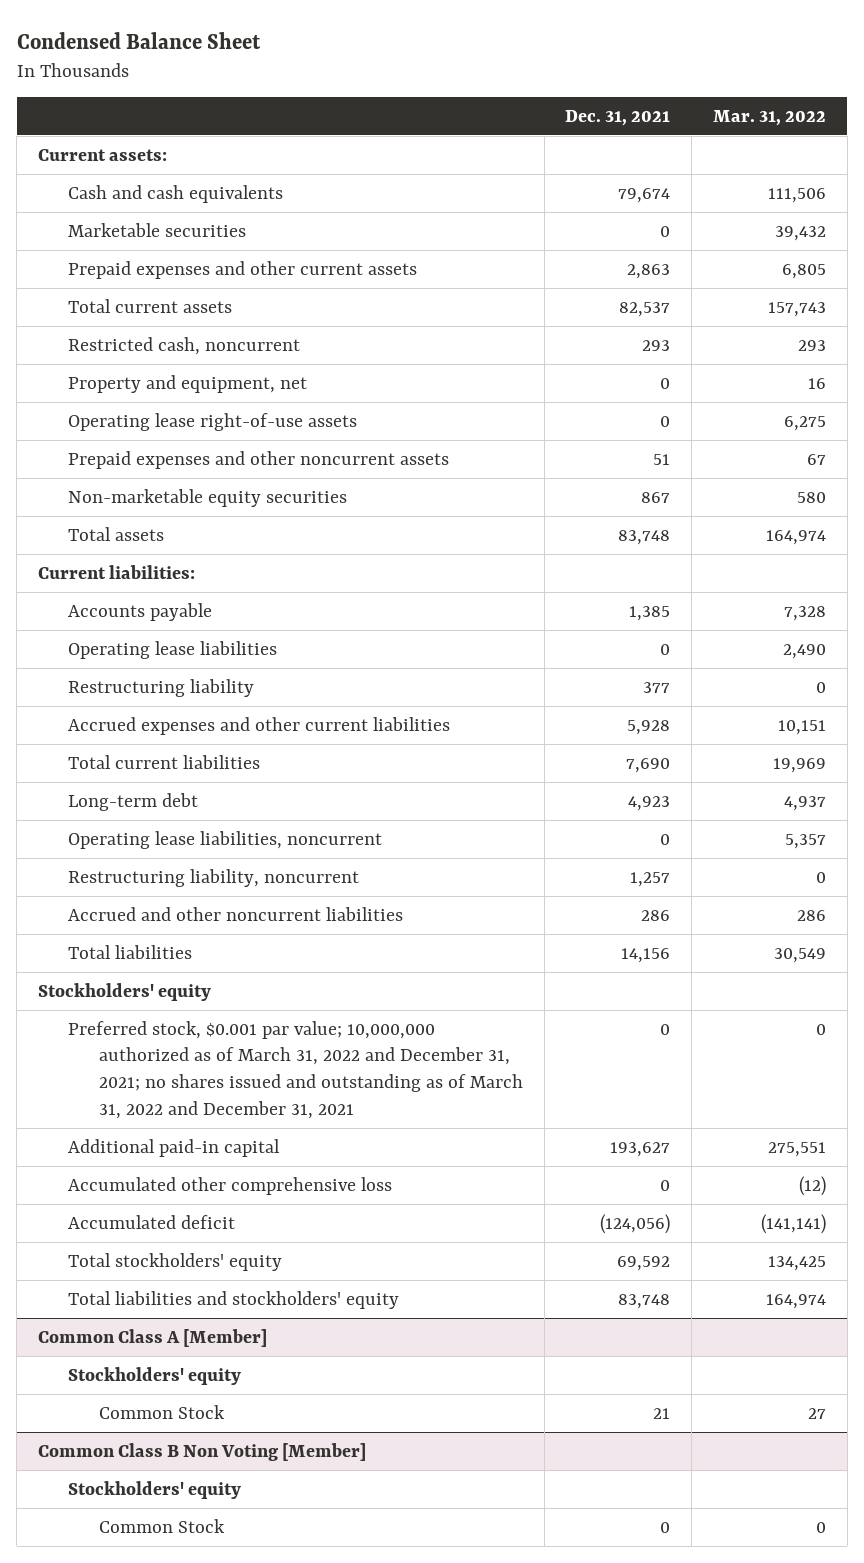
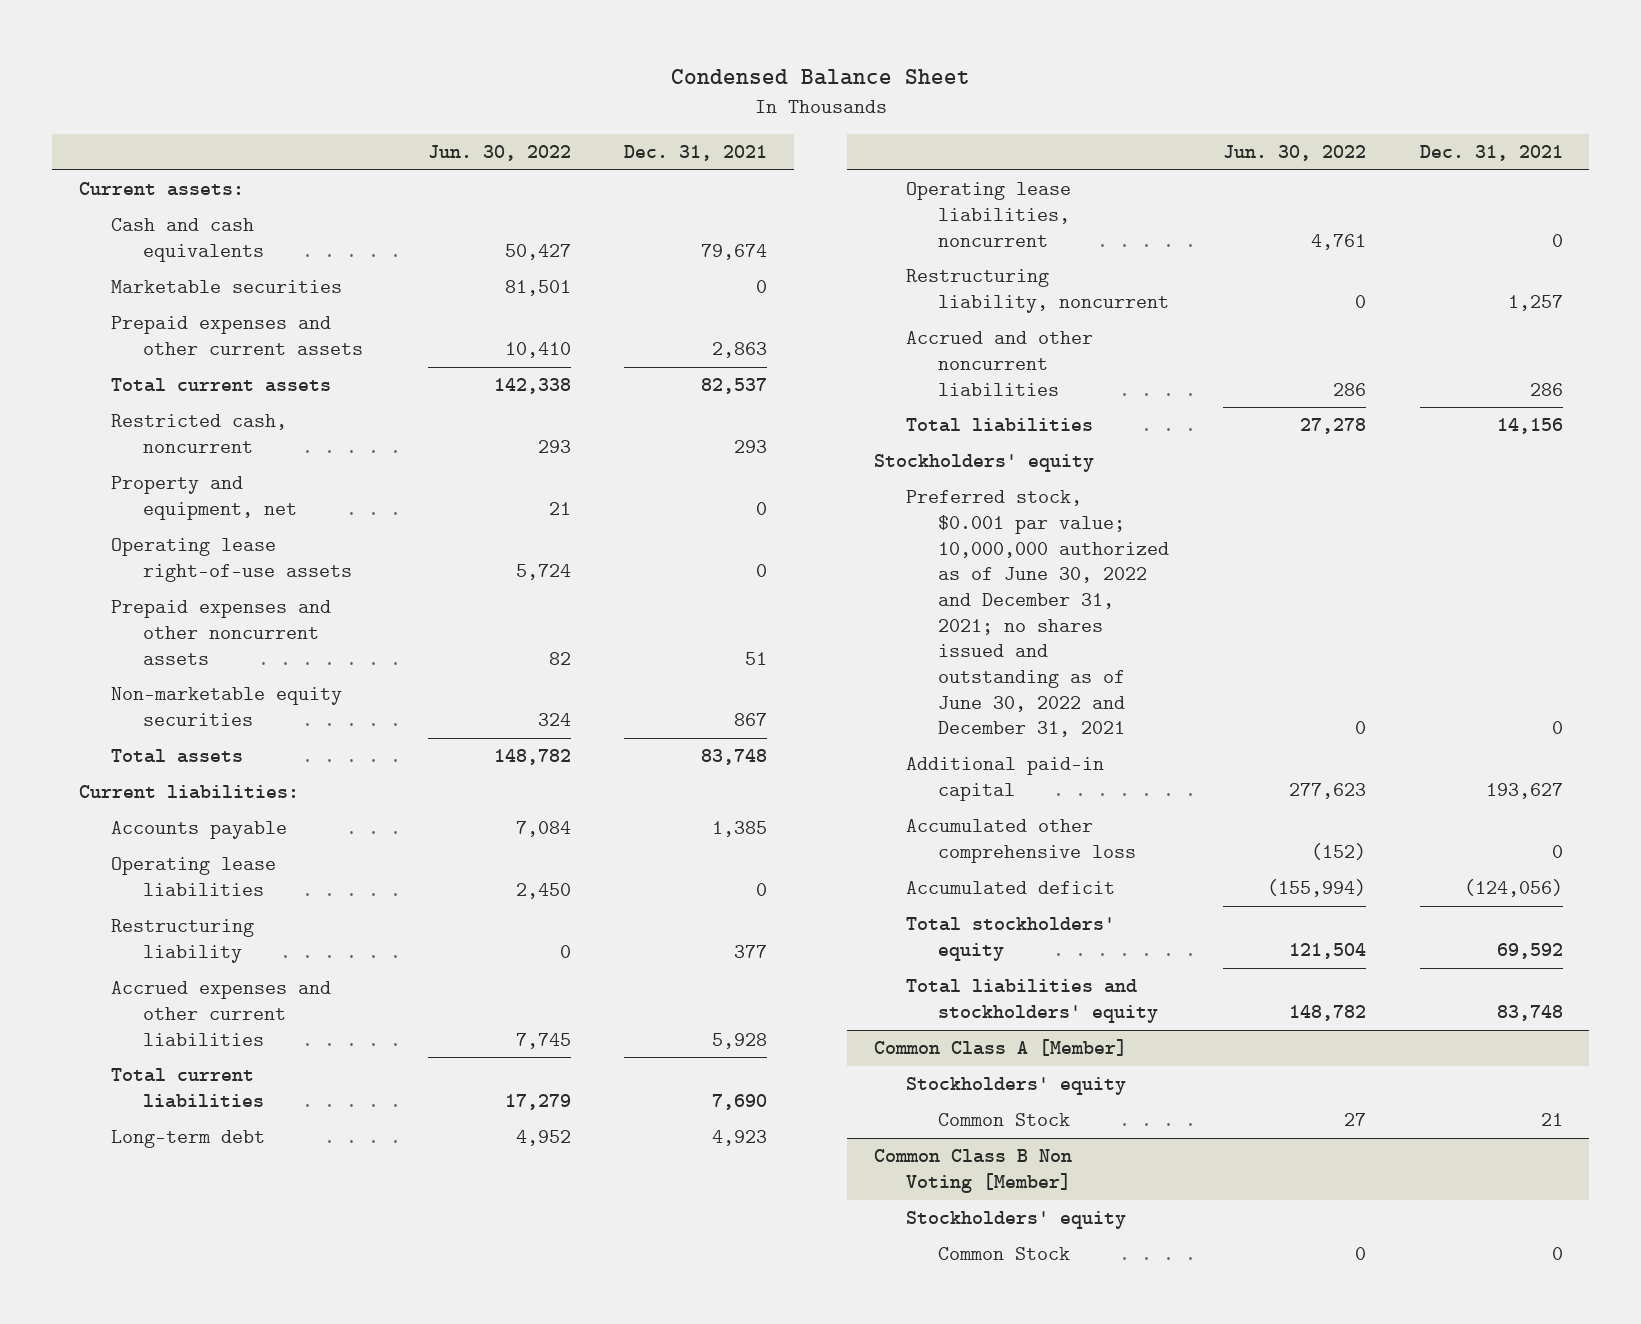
[713,109,827,126] Mar. 31, 2022 -> none
none -> [427,145,571,162] Jun. 30, 2022
[68,1020,523,1119] Preferred stock, $0.001 par value; 10,000,000 authorized as of March 31, 2022 and December 31, 2021; no shares issued and outstanding as of March 31, 2022 and December 31, 2021 -> [905,490,1169,738] Preferred stock, $0.001 par value; 10,000,000 authorized as of June 30, 2022 and December 31, 2021; no shares issued and outstanding as of June 30, 2022 and December 31, 2021

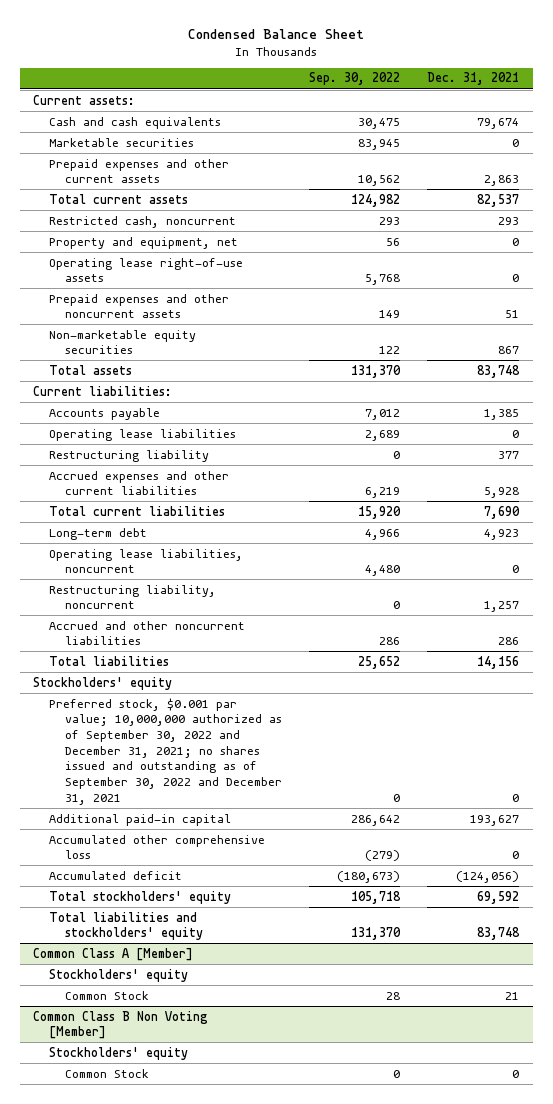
[427,145,571,162] Jun. 30, 2022 -> none
none -> [309,72,401,86] Sep. 30, 2022
[905,490,1169,738] Preferred stock, $0.001 par value; 10,000,000 authorized as of June 30, 2022 and December 31, 2021; no shares issued and outstanding as of June 30, 2022 and December 31, 2021 -> [49,697,283,805] Preferred stock, $0.001 par value; 10,000,000 authorized as of September 30, 2022 and December 31, 2021; no shares issued and outstanding as of September 30, 2022 and December 31, 2021

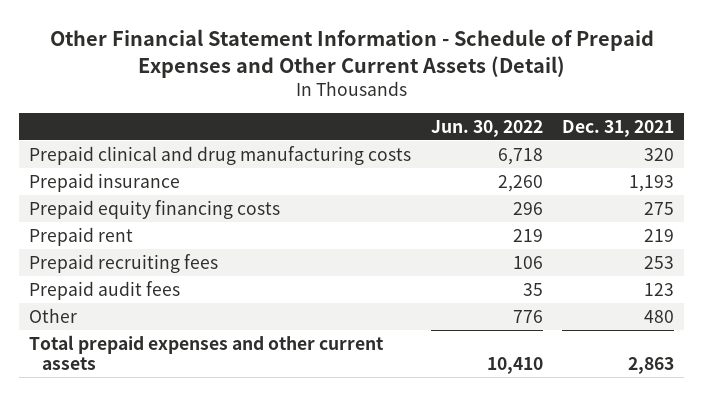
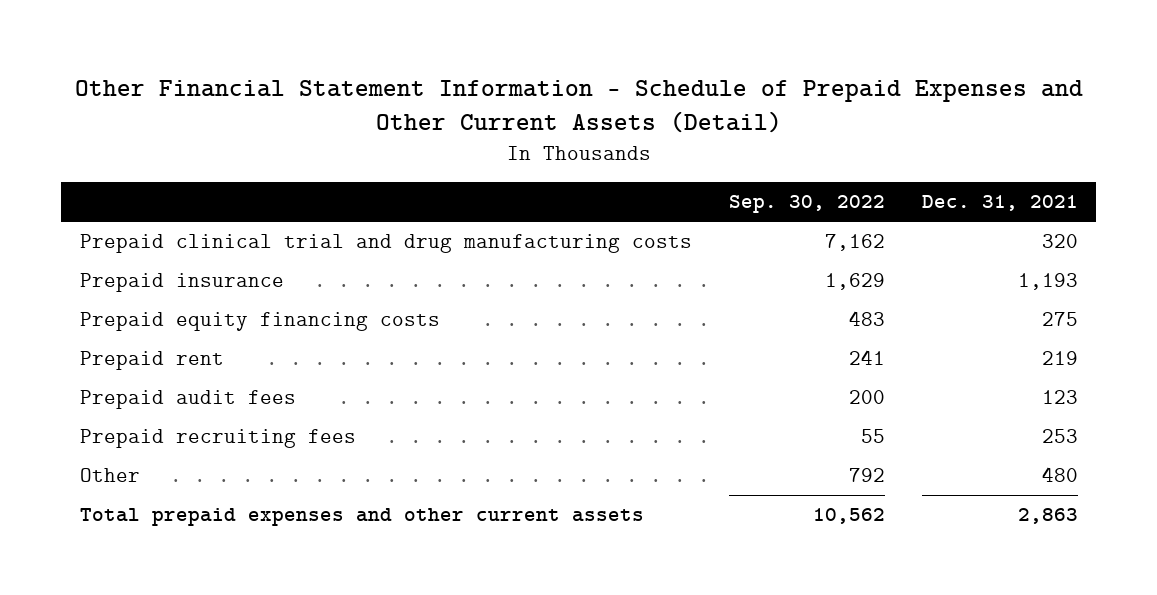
[430,119,543,137] Jun. 30, 2022 -> none
none -> [728,195,885,214] Sep. 30, 2022
[28,145,411,165] Prepaid clinical and drug manufacturing costs -> [79,234,692,254] Prepaid clinical trial and drug manufacturing costs
[28,253,218,273] Prepaid recruiting fees -> [79,429,356,449] Prepaid recruiting fees

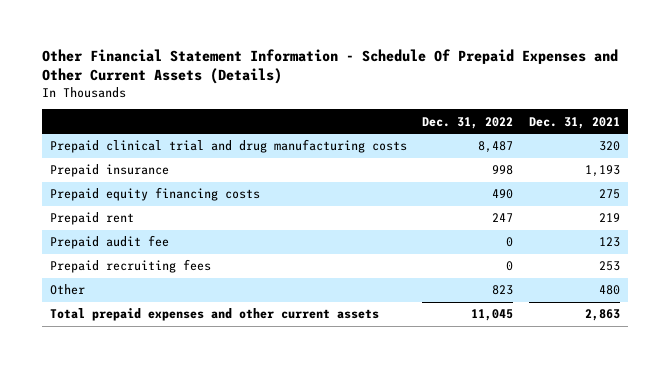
[74,79,1083,134] Other Financial Statement Information - Schedule of Prepaid Expenses and Other Current Assets (Detail) -> [41,48,618,85] Other Financial Statement Information - Schedule Of Prepaid Expenses and Other Current Assets (Details)
[728,195,885,214] Sep. 30, 2022 -> none
none -> [422,116,514,129] Dec. 31, 2022
[79,390,296,410] Prepaid audit fees -> [49,235,169,250] Prepaid audit fee

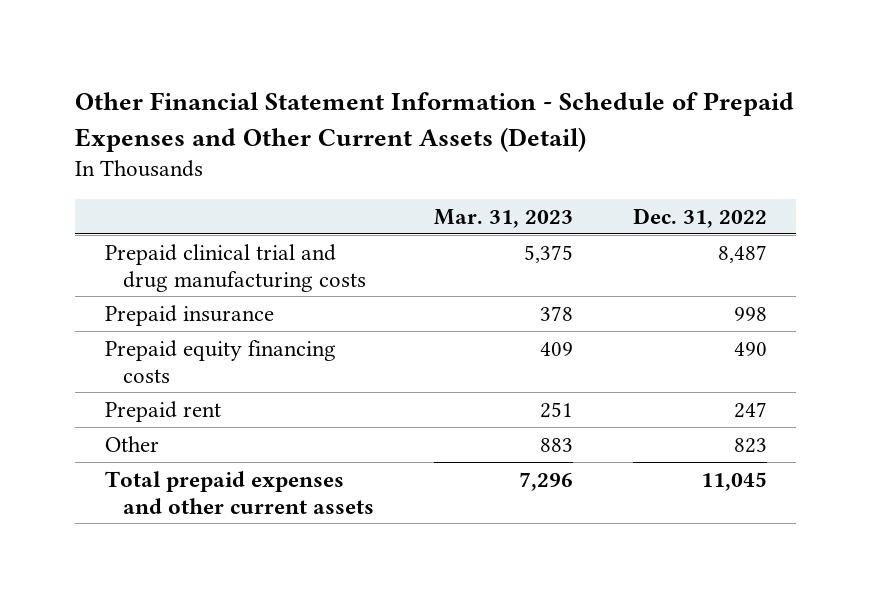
[41,48,618,85] Other Financial Statement Information - Schedule Of Prepaid Expenses and Other Current Assets (Details) -> [75,92,795,152] Other Financial Statement Information - Schedule of Prepaid Expenses and Other Current Assets (Detail)
[529,116,621,129] Dec. 31, 2021 -> none
none -> [433,208,573,228] Mar. 31, 2023
[49,235,169,250] Prepaid audit fee -> none
[49,259,211,274] Prepaid recruiting fees -> none

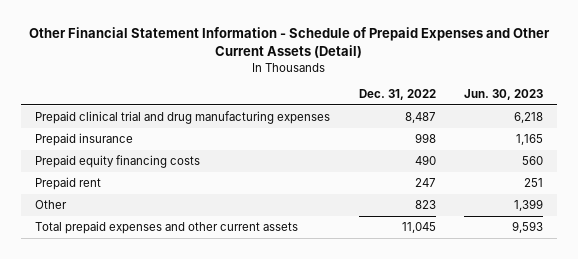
[433,208,573,228] Mar. 31, 2023 -> none
none -> [464,89,544,101] Jun. 30, 2023
[105,243,366,292] Prepaid clinical trial and drug manufacturing costs -> [34,110,330,124] Prepaid clinical trial and drug manufacturing expenses

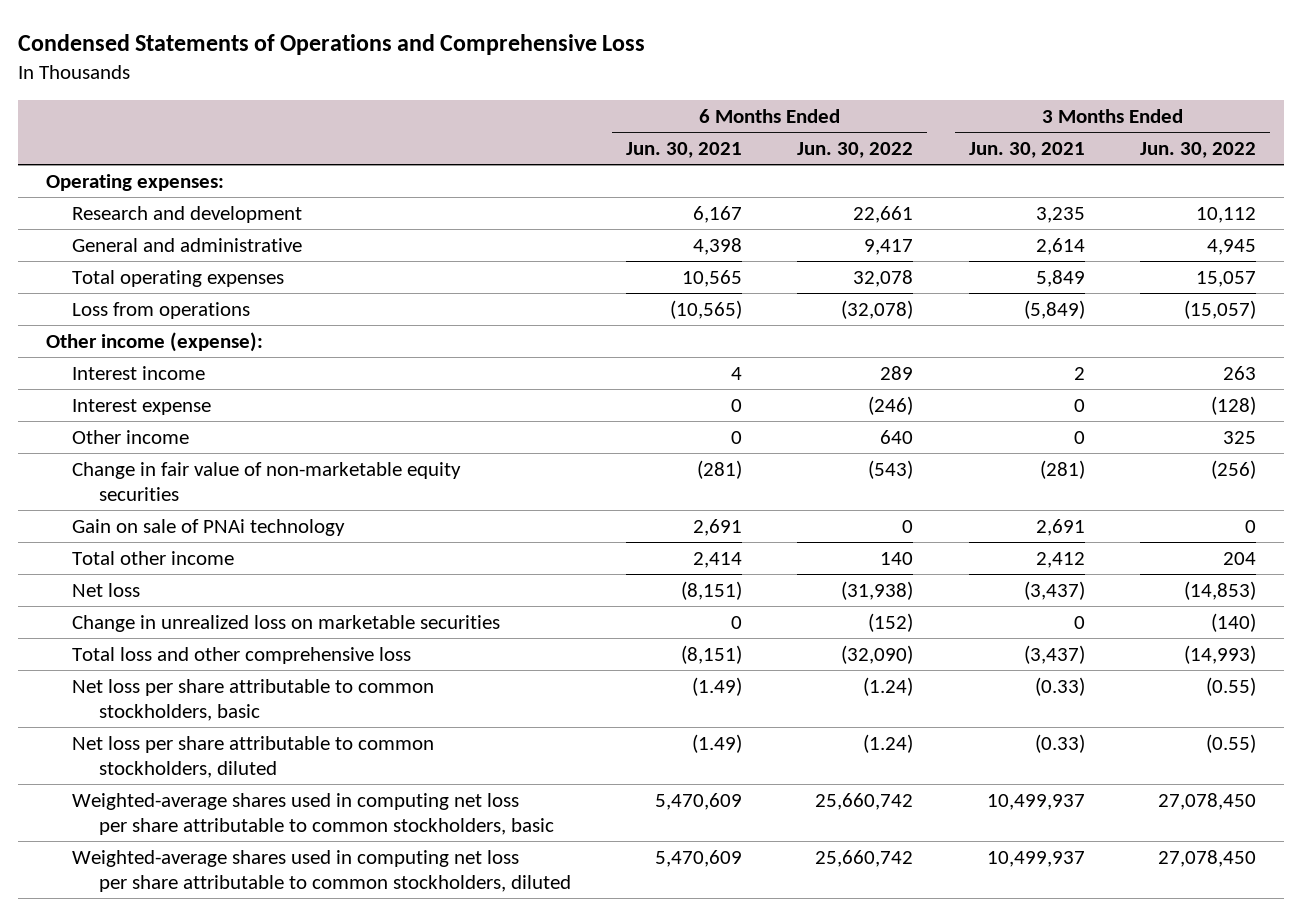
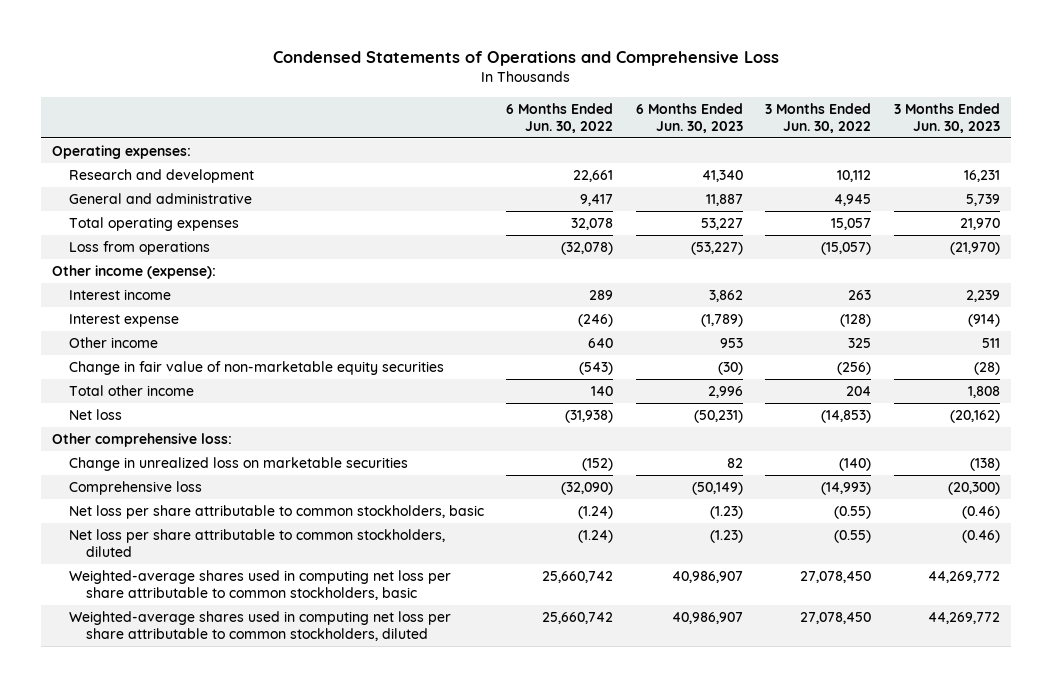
[626,141,743,158] Jun. 30, 2021 -> none
[968,141,1085,158] Jun. 30, 2021 -> none
none -> [635,102,743,133] 6 Months Ended Jun. 30, 2023
none -> [893,102,1000,133] 3 Months Ended Jun. 30, 2023
[72,518,346,536] Gain on sale of PNAi technology -> none
none -> [52,433,233,448] Other comprehensive loss:
[72,646,412,664] Total loss and other comprehensive loss -> [68,481,202,496] Comprehensive loss

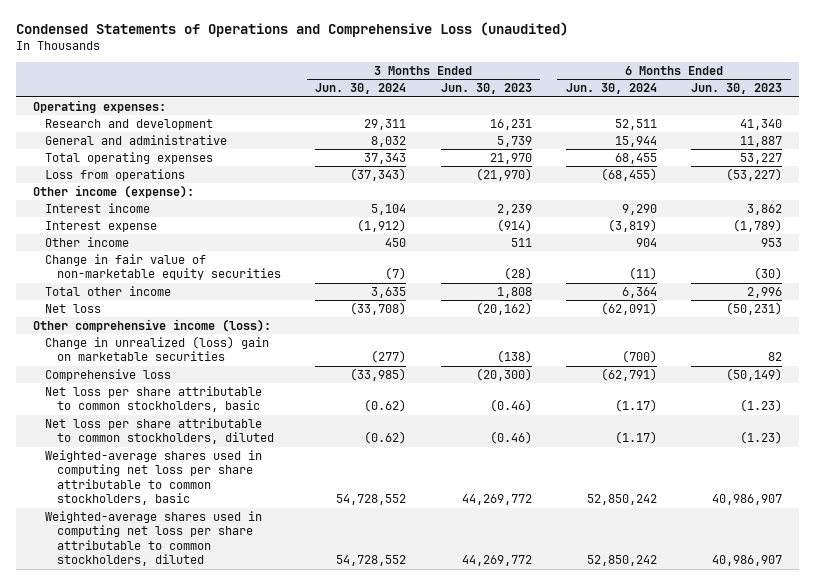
[272,51,779,67] Condensed Statements of Operations and Comprehensive Loss -> [16,22,569,38] Condensed Statements of Operations and Comprehensive Loss (unaudited)
[506,102,614,133] 6 Months Ended Jun. 30, 2022 -> none
[765,102,872,133] 3 Months Ended Jun. 30, 2022 -> none
none -> [315,83,407,95] Jun. 30, 2024
none -> [565,83,657,95] Jun. 30, 2024
[52,433,233,448] Other comprehensive loss: -> [33,318,272,332] Other comprehensive income (loss):
[68,457,408,472] Change in unrealized loss on marketable securities -> [45,335,270,362] Change in unrealized (loss) gain on marketable securities

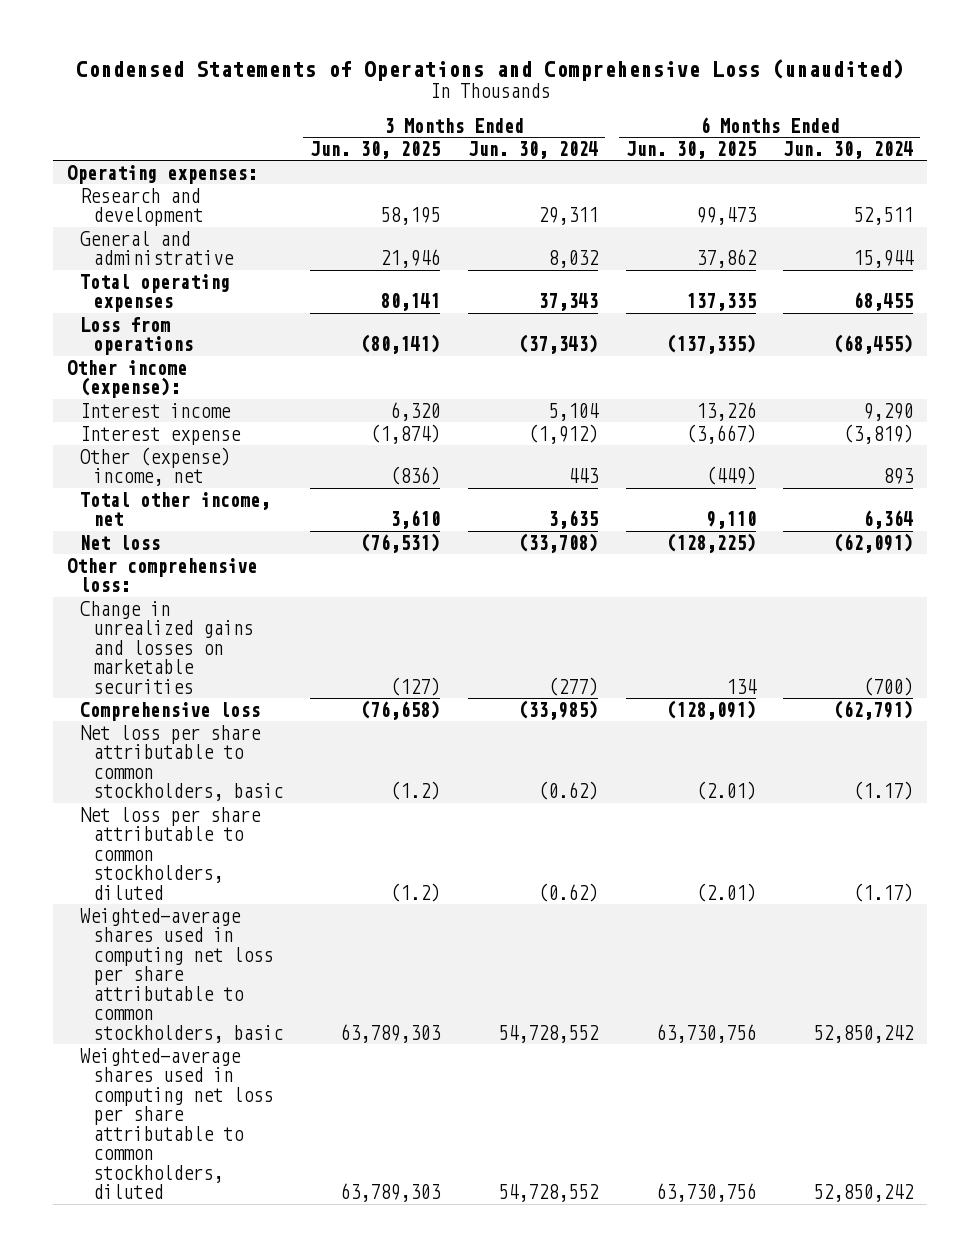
[440,83,532,95] Jun. 30, 2023 -> none
[691,83,783,95] Jun. 30, 2023 -> none
none -> [310,140,441,159] Jun. 30, 2025
none -> [625,140,756,159] Jun. 30, 2025
[45,253,281,281] Change in fair value of non-marketable equity securities -> none
[45,236,130,247] Other income -> [79,446,230,487] Other (expense) income, net
[385,237,407,247] 450 -> [568,468,600,484] 443
[635,237,657,247] 904 -> [883,468,915,485] 893
[45,285,172,296] Total other income -> [79,491,270,527] Total other income, net
[33,318,272,332] Other comprehensive income (loss): -> [67,557,258,593] Other comprehensive loss:
[45,335,270,362] Change in unrealized (loss) gain on marketable securities -> [79,600,253,694] Change in unrealized gains and losses on marketable securities

